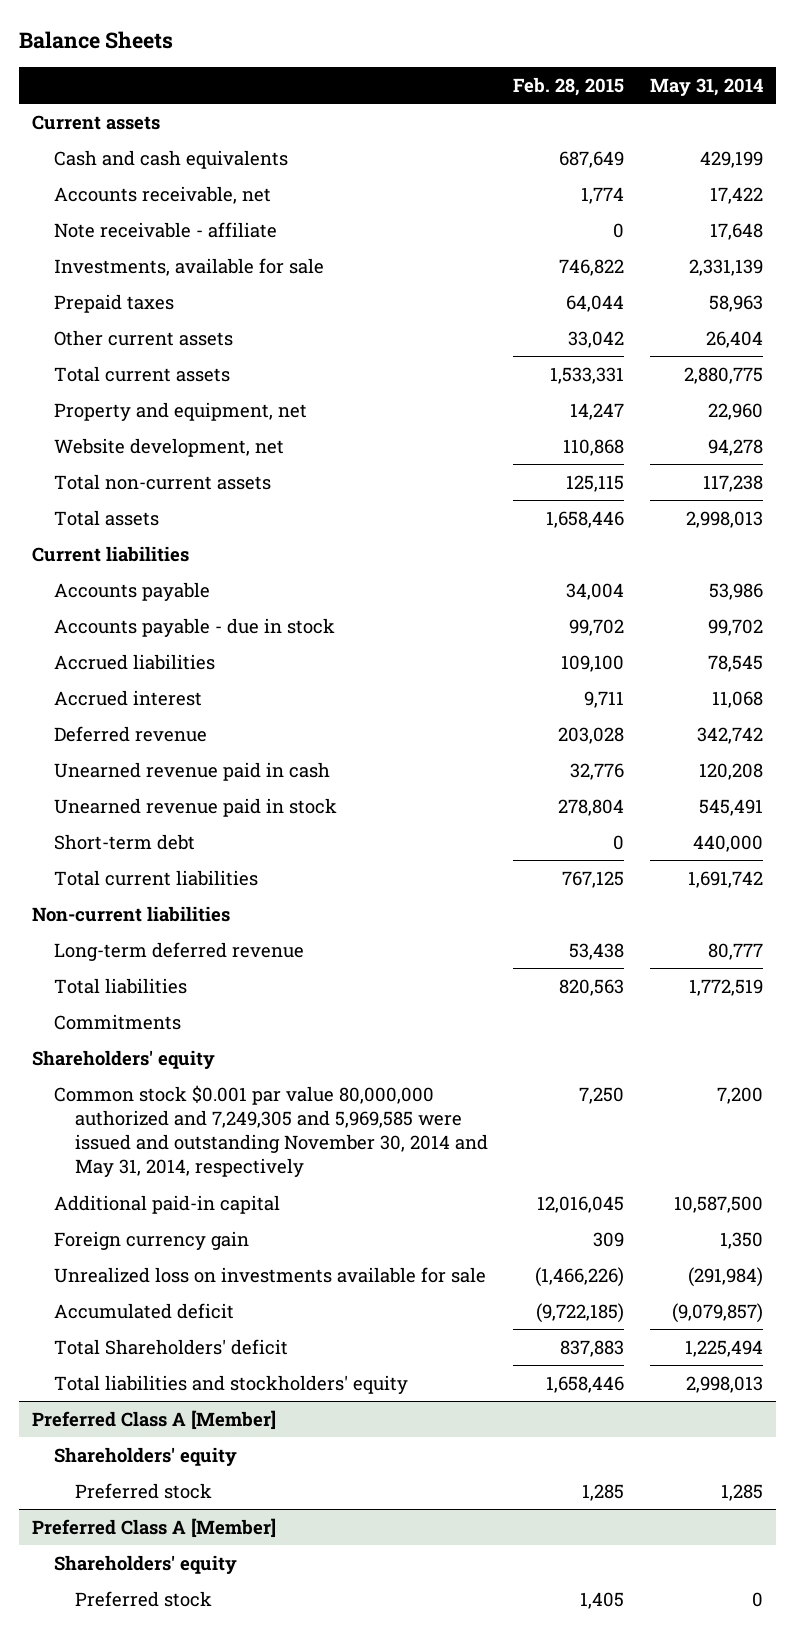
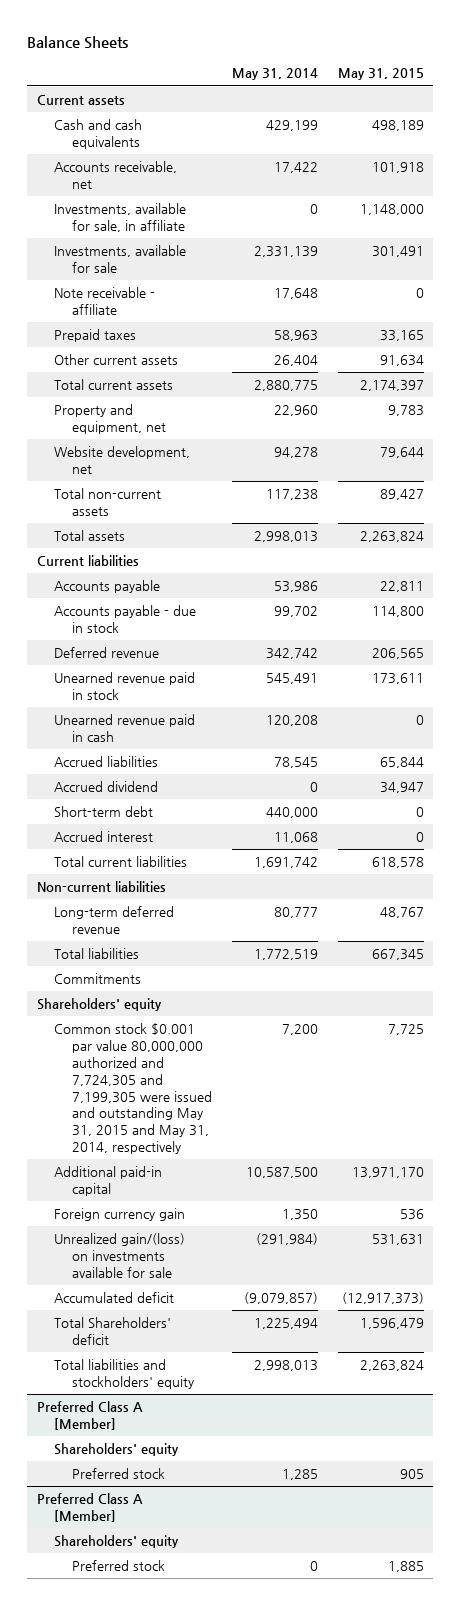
[513,76,625,96] Feb. 28, 2015 -> none
none -> [337,68,424,81] May 31, 2015
none -> [54,203,187,233] Investments, available for sale, in affiliate
[53,221,277,238] Note receivable - affiliate -> [54,287,156,316] Note receivable - affiliate
[53,761,330,781] Unearned revenue paid in cash -> [54,714,196,743] Unearned revenue paid in cash
[53,653,215,670] Accrued liabilities -> [54,756,159,768] Accrued liabilities
none -> [54,781,159,793] Accrued dividend
[53,689,202,706] Accrued interest -> [54,831,154,843] Accrued interest
[53,1084,488,1178] Common stock $0.001 par value 80,000,000 authorized and 7,249,305 and 5,969,585 were issued and outstanding November 30, 2014 and May 31, 2014, respectively -> [54,1023,213,1155] Common stock $0.001 par value 80,000,000 authorized and 7,724,305 and 7,199,305 were issued and outstanding May 31, 2015 and May 31, 2014, respectively
[53,1266,486,1283] Unrealized loss on investments available for sale -> [54,1233,186,1278] Unrealized gain/(loss) on investments available for sale

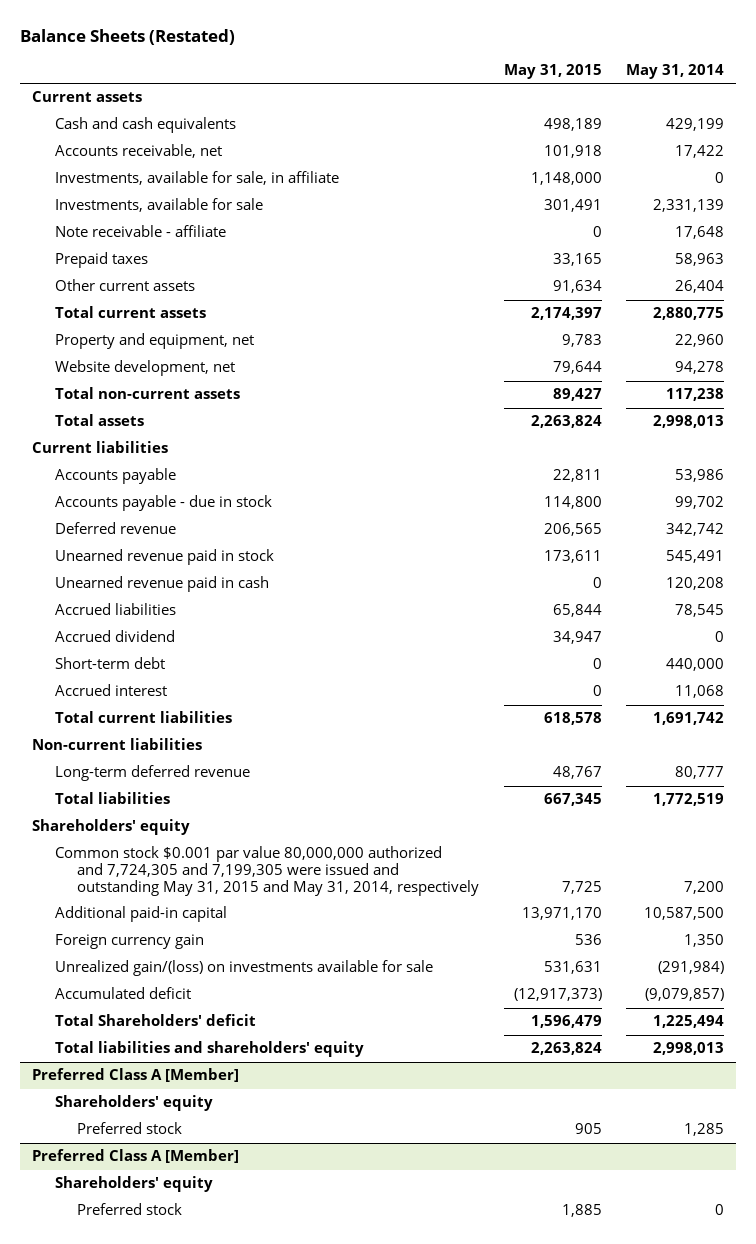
[26,36,128,50] Balance Sheets -> [19,28,235,45] Balance Sheets (Restated)
[54,973,142,985] Commitments -> none
[54,1359,195,1390] Total liabilities and stockholders' equity -> [54,1041,364,1058] Total liabilities and shareholders' equity

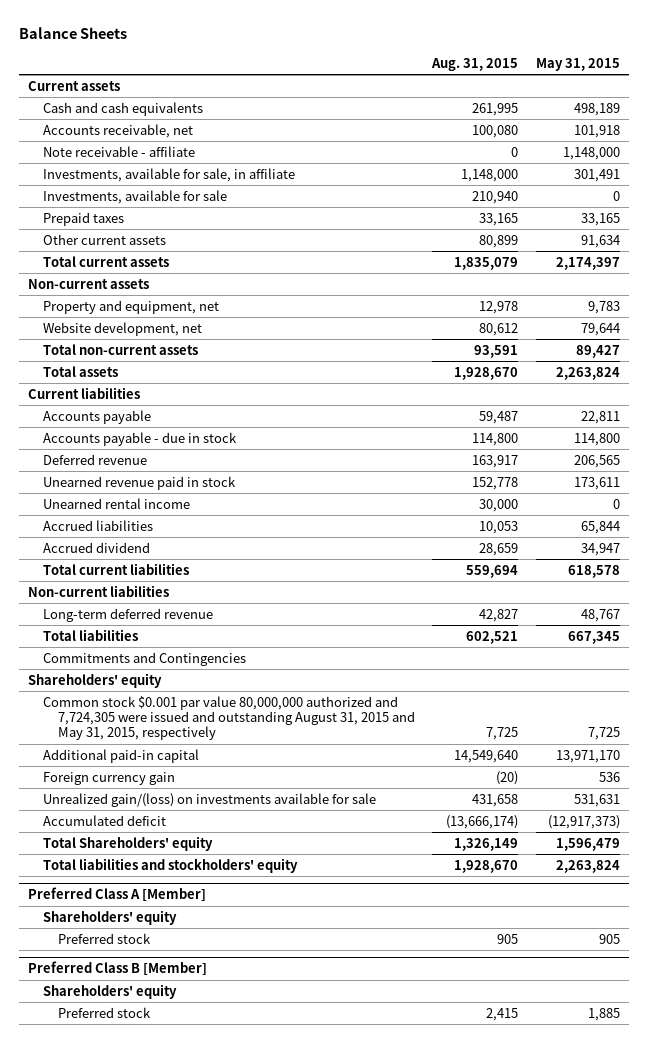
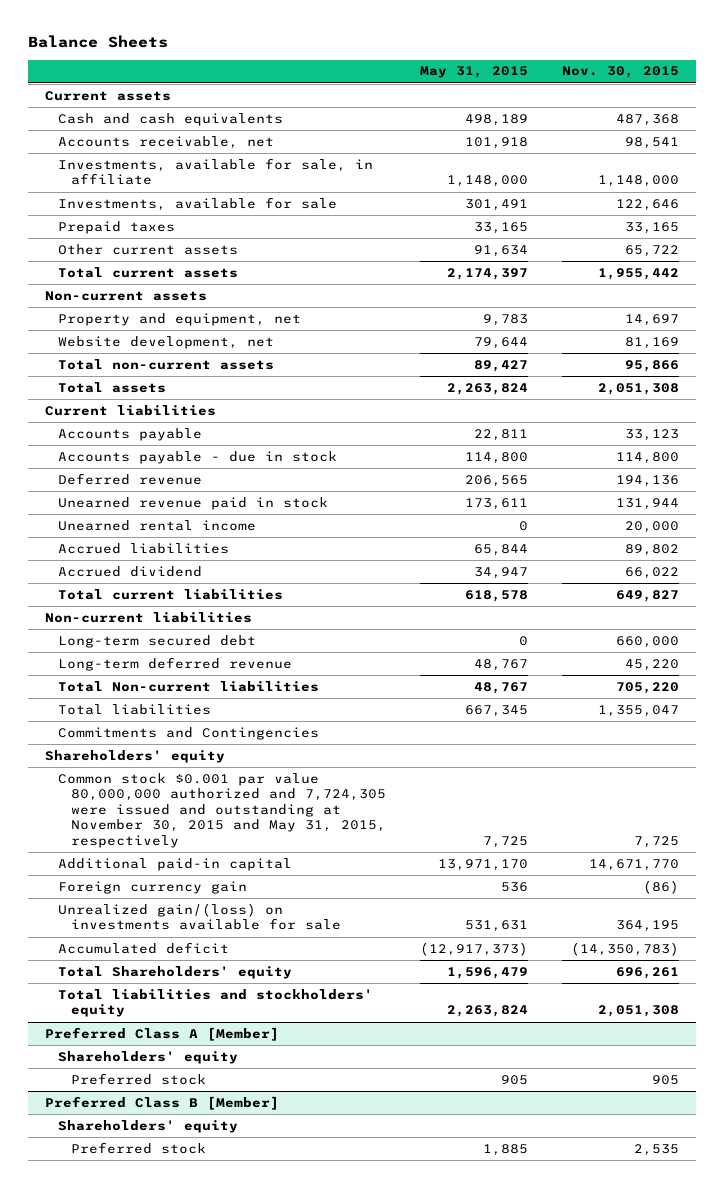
[431,57,519,71] Aug. 31, 2015 -> none
none -> [562,66,680,79] Nov. 30, 2015
[42,145,195,157] Note receivable - affiliate -> none
[574,168,621,182] 301,491 -> [447,175,529,188] 1,148,000
[613,190,621,201] 0 -> [465,198,529,211] 301,491
none -> [57,634,256,648] Long-term secured debt
none -> [57,680,319,692] Total Non-current liabilities
[42,695,415,741] Common stock $0.001 par value 80,000,000 authorized and 7,724,305 were issued and outstanding August 31, 2015 and May 31, 2015, respectively -> [57,772,387,848] Common stock $0.001 par value 80,000,000 authorized and 7,724,305 were issued and outstanding at November 30, 2015 and May 31, 2015, respectively

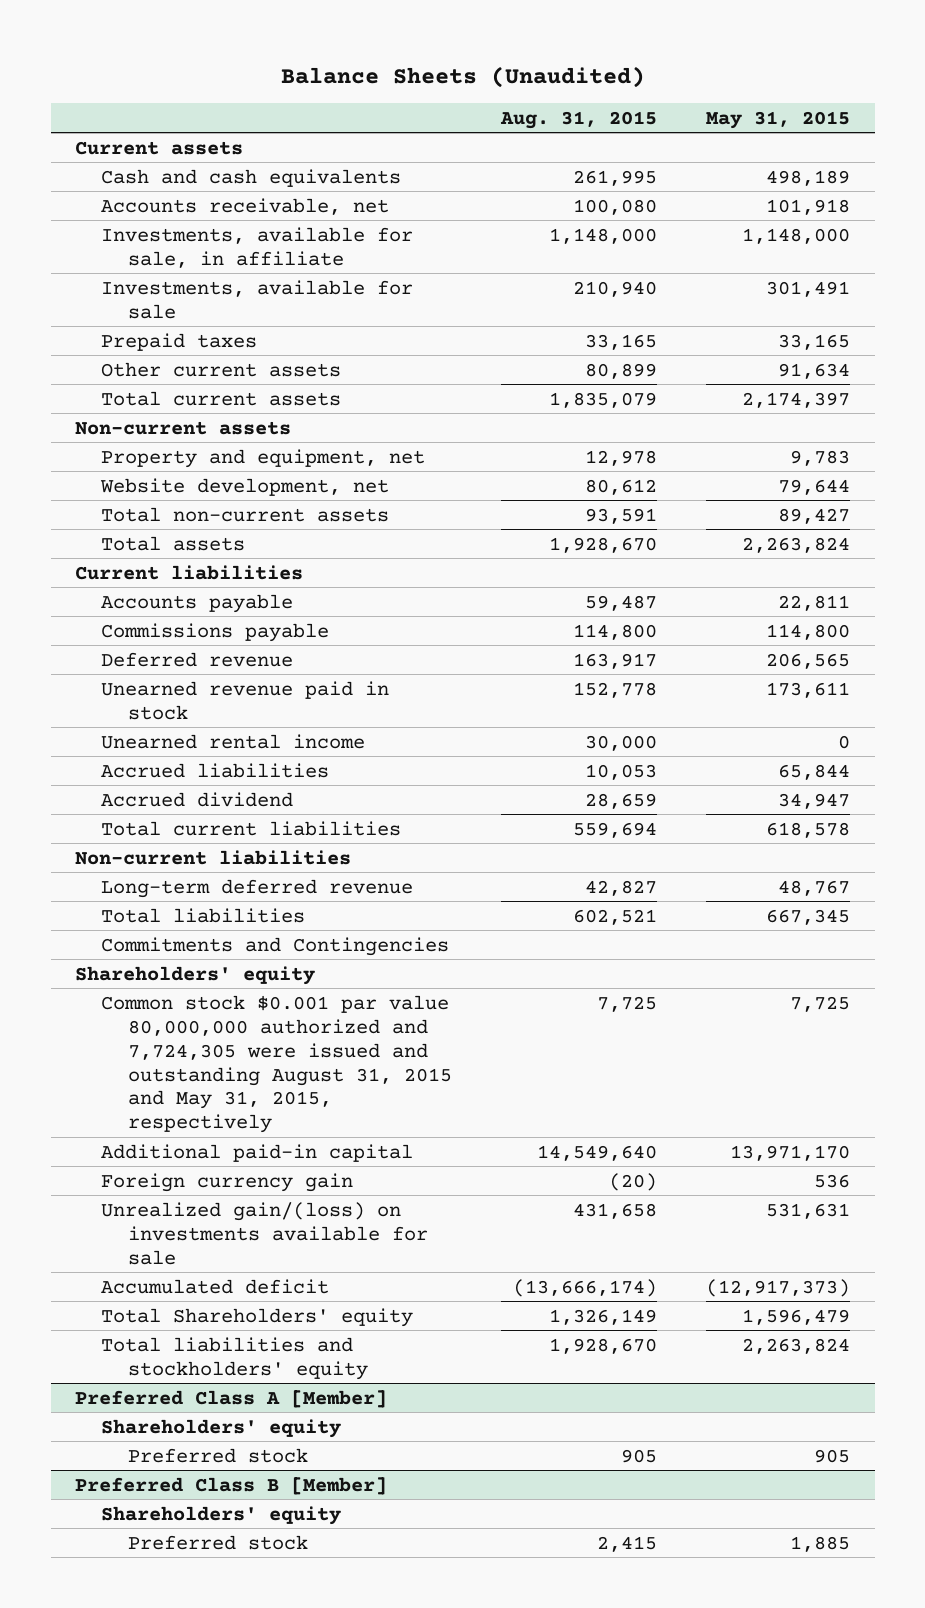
[27,35,168,49] Balance Sheets -> [280,65,645,88] Balance Sheets (Unaudited)
[562,66,680,79] Nov. 30, 2015 -> none
none -> [499,110,657,129] Aug. 31, 2015
[57,450,337,464] Accounts payable - due in stock -> [101,622,330,642] Commissions payable
[57,634,256,648] Long-term secured debt -> none
[57,680,319,692] Total Non-current liabilities -> none
[57,772,387,848] Common stock $0.001 par value 80,000,000 authorized and 7,724,305 were issued and outstanding at November 30, 2015 and May 31, 2015, respectively -> [101,994,452,1134] Common stock $0.001 par value 80,000,000 authorized and 7,724,305 were issued and outstanding August 31, 2015 and May 31, 2015, respectively

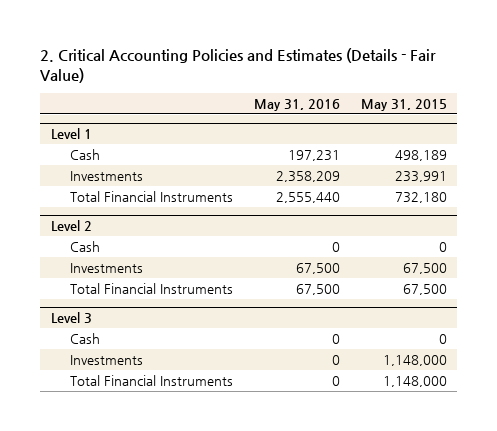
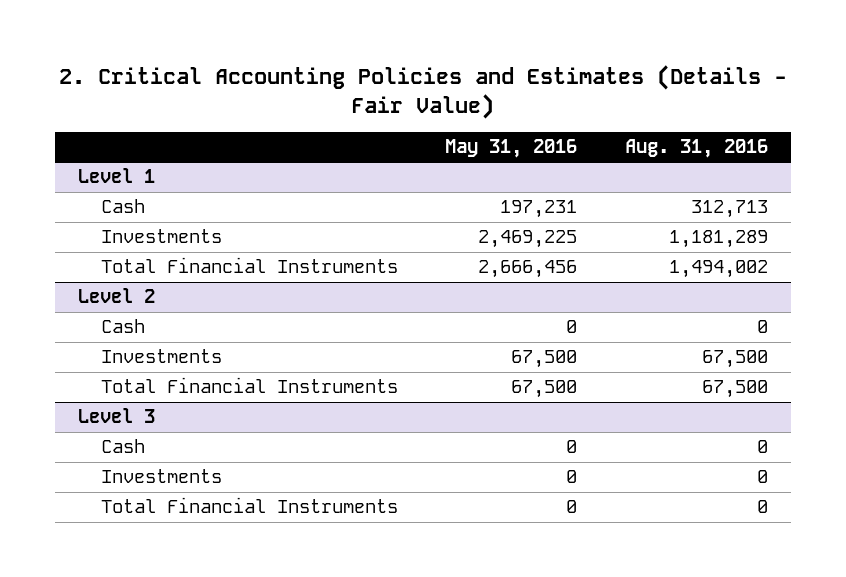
[360,98,447,111] May 31, 2015 -> none
none -> [624,138,768,158] Aug. 31, 2016
[275,171,340,183] 2,358,209 -> [478,230,578,249] 2,469,225
[275,192,340,204] 2,555,440 -> [478,260,578,279] 2,666,456

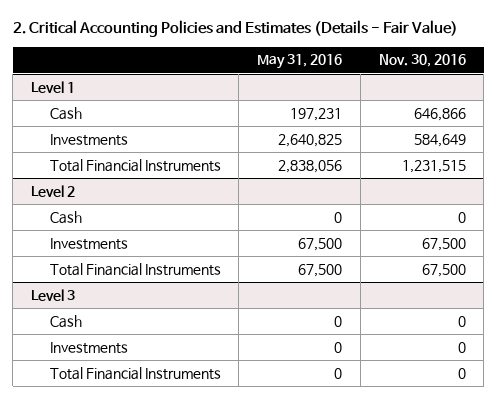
[624,138,768,158] Aug. 31, 2016 -> none
none -> [378,54,466,68] Nov. 30, 2016
[478,230,578,249] 2,469,225 -> [278,133,343,147] 2,640,825
[478,260,578,279] 2,666,456 -> [278,159,343,173] 2,838,056

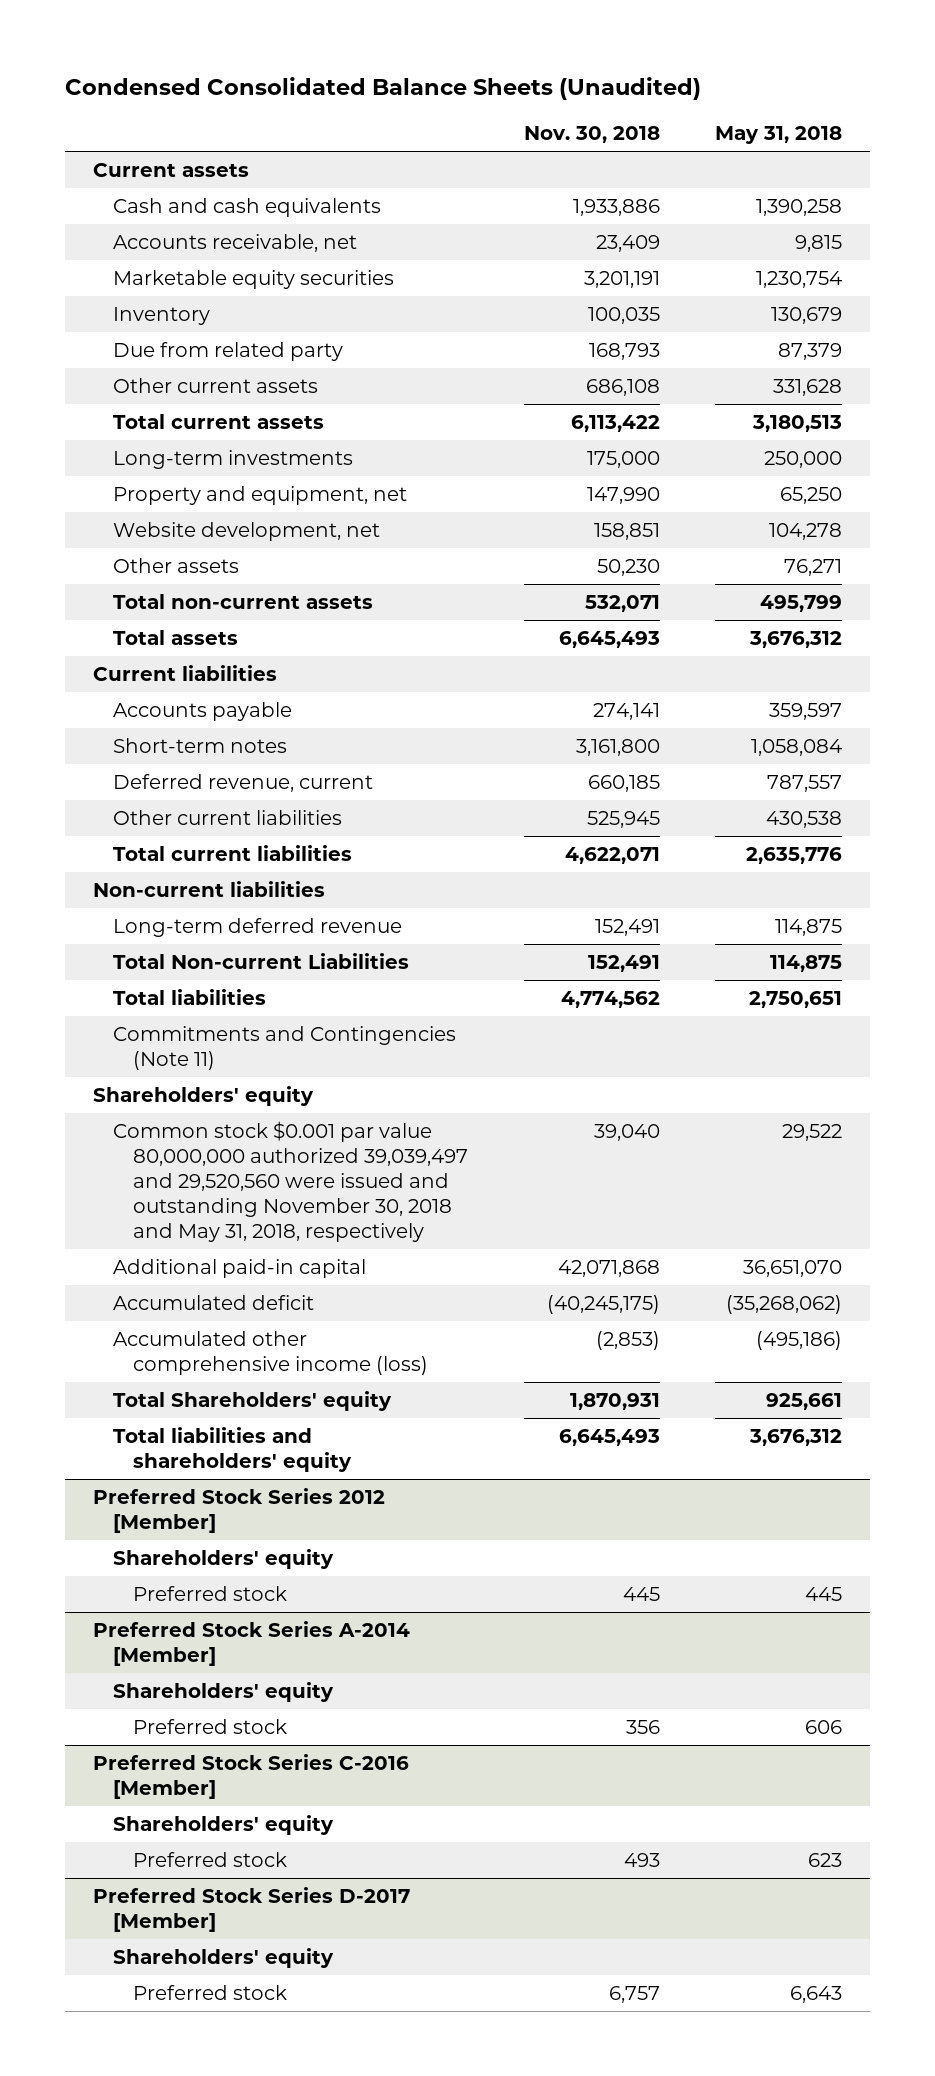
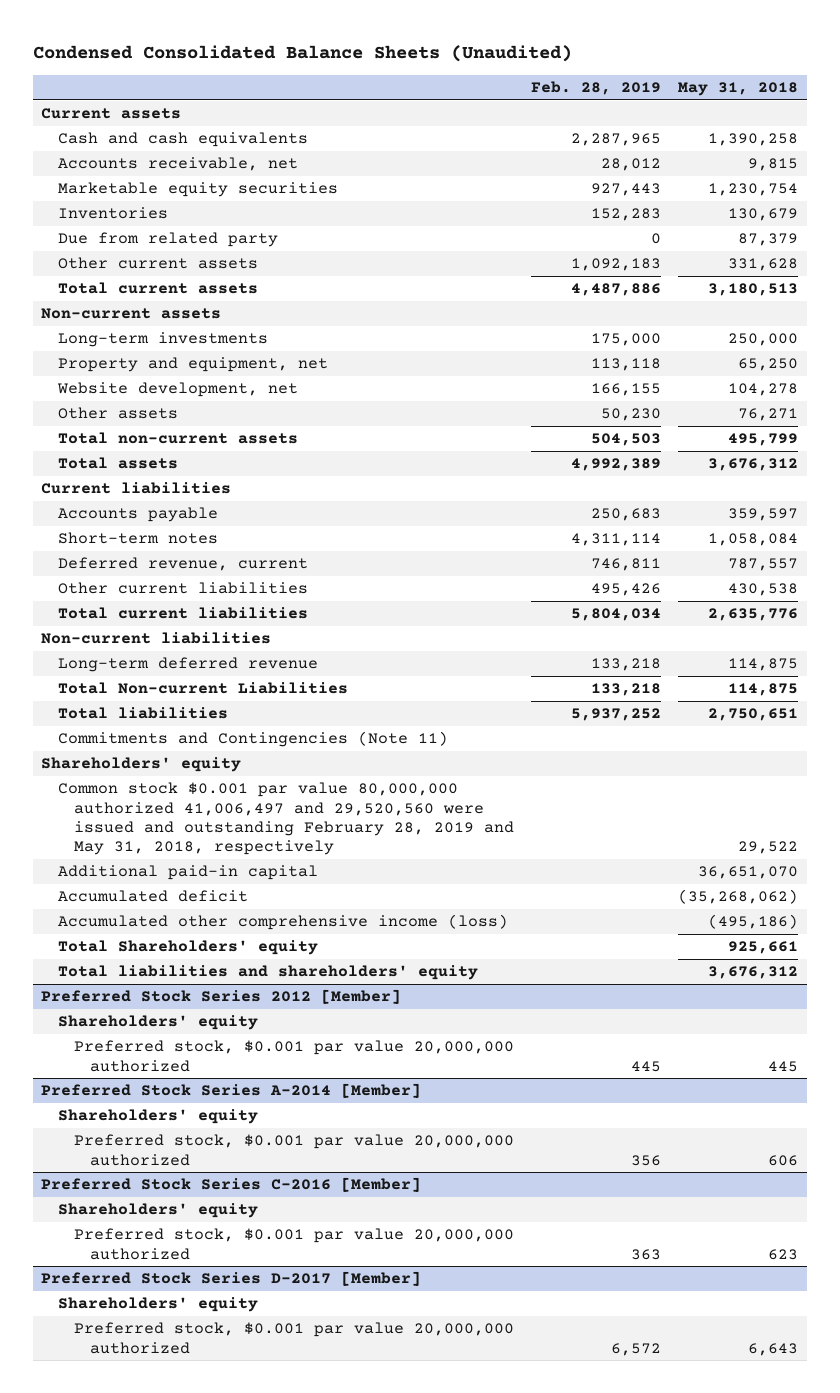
[523,126,660,144] Nov. 30, 2018 -> none
none -> [531,81,662,96] Feb. 28, 2019
[112,306,210,325] Inventory -> [57,207,168,220] Inventories
none -> [41,308,222,320] Non-current assets
[112,1120,469,1243] Common stock $0.001 par value 80,000,000 authorized 39,039,497 and 29,520,560 were issued and outstanding November 30, 2018 and May 31, 2018, respectively -> [57,782,515,855] Common stock $0.001 par value 80,000,000 authorized 41,006,497 and 29,520,560 were issued and outstanding February 28, 2019 and May 31, 2018, respectively
[133,1585,288,1601] Preferred stock -> [74,1040,515,1072] Preferred stock, $0.001 par value 20,000,000 authorized
[133,1718,288,1734] Preferred stock -> [74,1134,515,1166] Preferred stock, $0.001 par value 20,000,000 authorized
[133,1851,288,1867] Preferred stock -> [74,1228,515,1260] Preferred stock, $0.001 par value 20,000,000 authorized
[133,1984,288,2000] Preferred stock -> [74,1322,515,1354] Preferred stock, $0.001 par value 20,000,000 authorized

